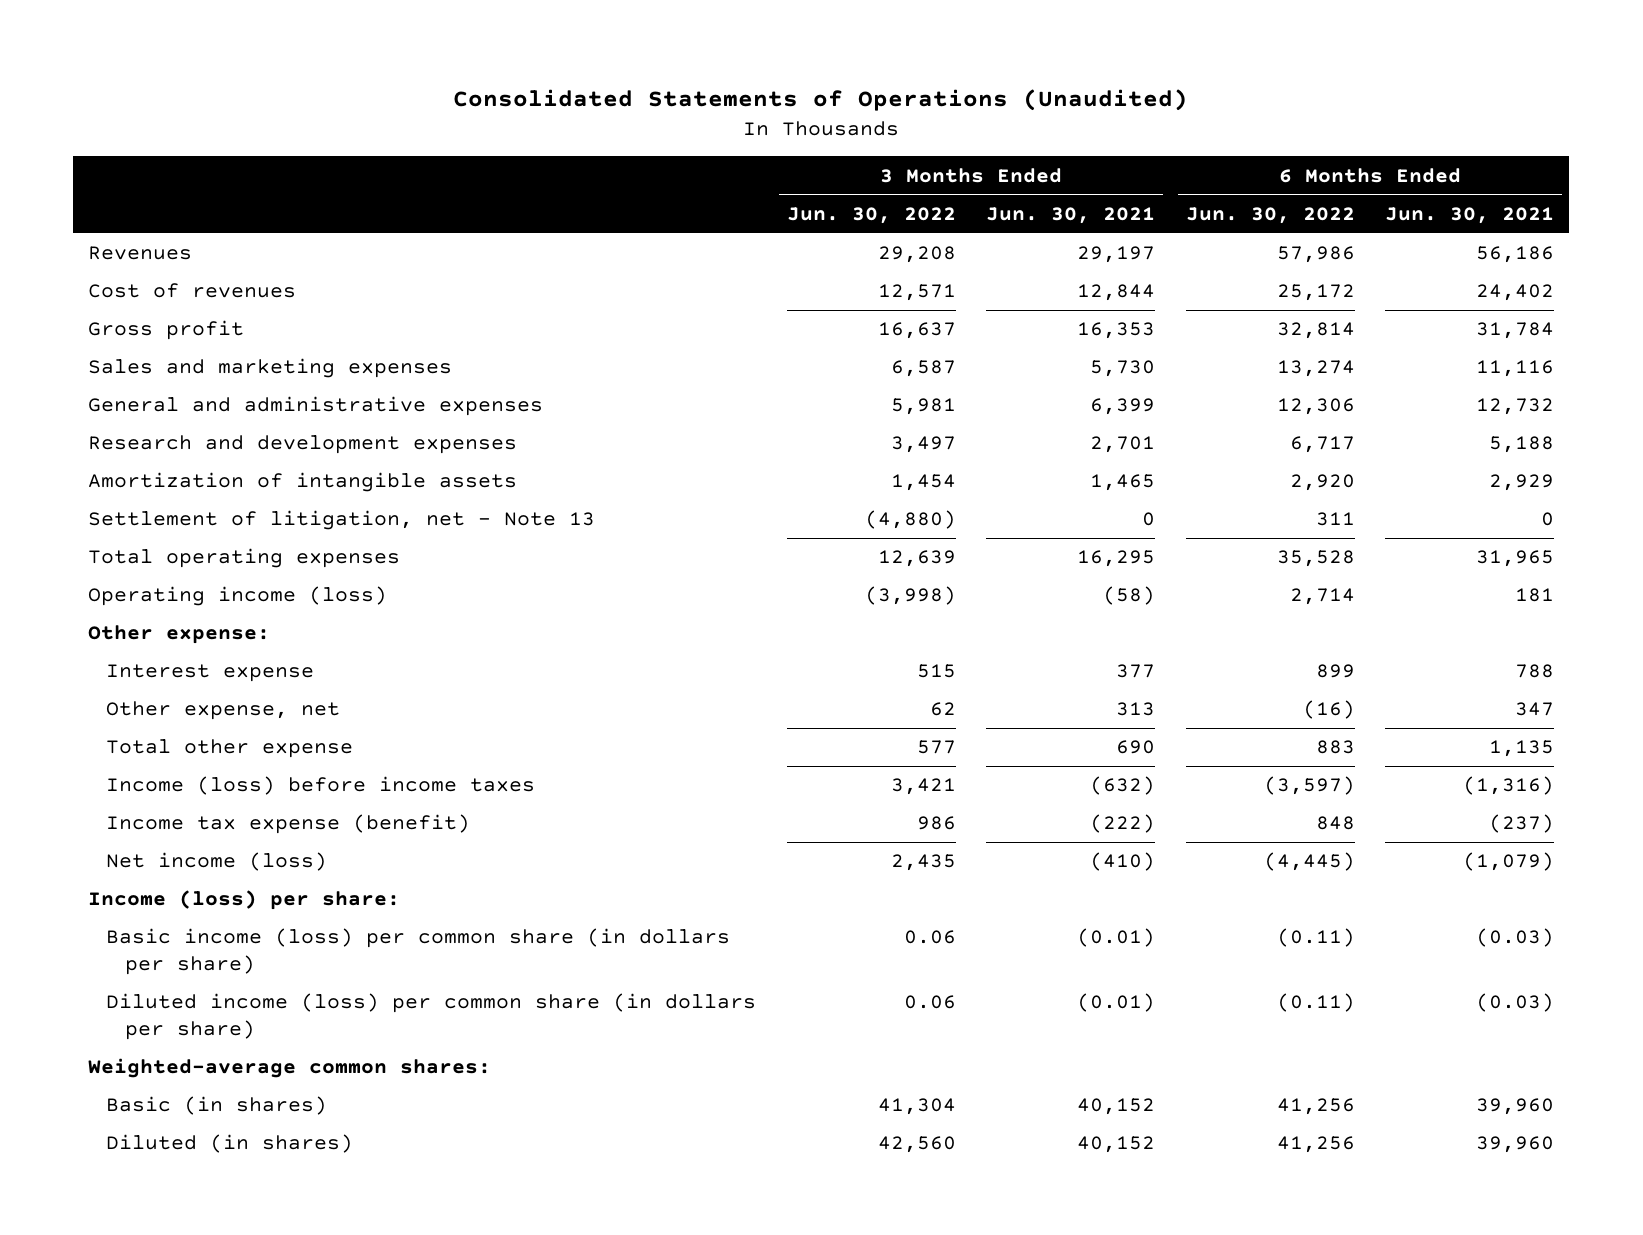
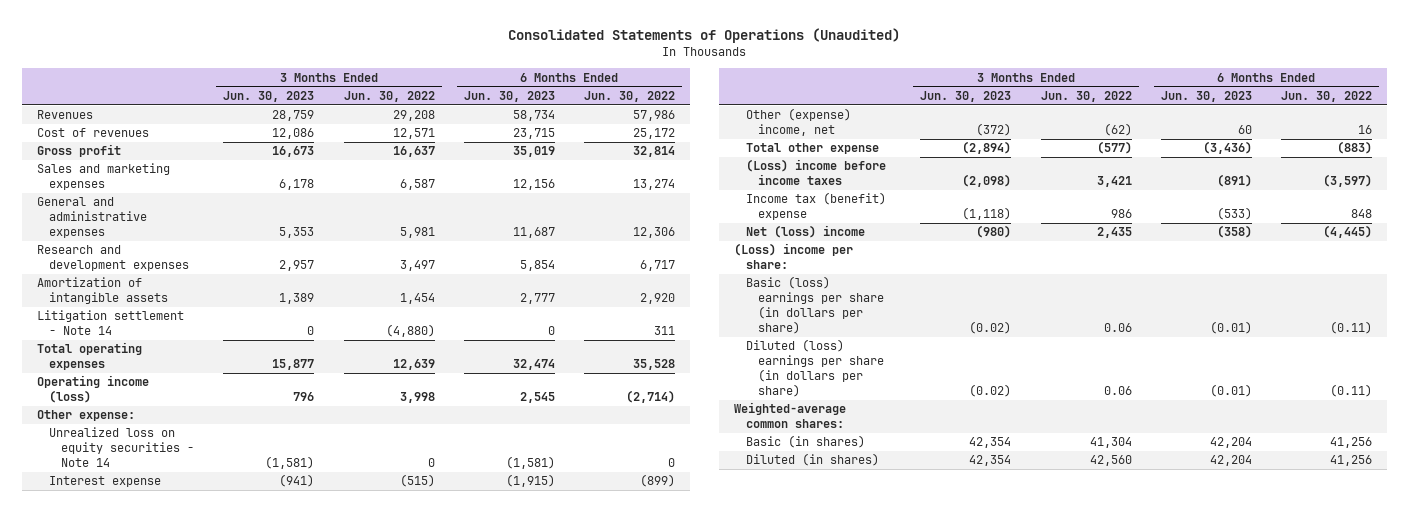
[986,206,1156,224] Jun. 30, 2021 -> none
[1385,206,1555,224] Jun. 30, 2021 -> none
none -> [223,90,315,102] Jun. 30, 2023
none -> [463,90,555,102] Jun. 30, 2023
[88,510,596,531] Settlement of litigation, net - Note 13 -> [36,310,184,336] Litigation settlement - Note 14
[864,586,956,606] (3,998) -> [399,392,435,404] 3,998
[1289,588,1355,606] 2,714 -> [626,390,676,404] (2,714)
none -> [48,427,195,468] Unrealized loss on equity securities - Note 14
[916,664,956,679] 515 -> [399,474,435,488] (515)
[1315,664,1355,679] 899 -> [640,474,676,488] (899)
[106,701,341,721] Other expense, net -> [746,108,852,137] Other (expense) income, net
[929,702,956,717] 62 -> [1103,123,1132,137] (62)
[1302,700,1355,720] (16) -> [1358,125,1373,135] 16
[916,740,956,755] 577 -> [1096,141,1132,155] (577)
[1315,740,1355,755] 883 -> [1337,141,1373,155] (883)
[106,776,536,796] Income (loss) before income taxes -> [746,159,887,186] (Loss) income before income taxes
[106,814,471,835] Income tax expense (benefit) -> [746,192,887,221] Income tax (benefit) expense
[106,852,328,872] Net income (loss) -> [746,225,866,239] Net (loss) income
[88,890,401,911] Income (loss) per share: -> [733,243,853,270] (Loss) income per share:
[106,928,731,976] Basic income (loss) per common share (in dollars per share) -> [746,276,885,334] Basic (loss) earnings per share (in dollars per share)
[106,993,757,1041] Diluted income (loss) per common share (in dollars per share) -> [746,339,885,397] Diluted (loss) earnings per share (in dollars per share)

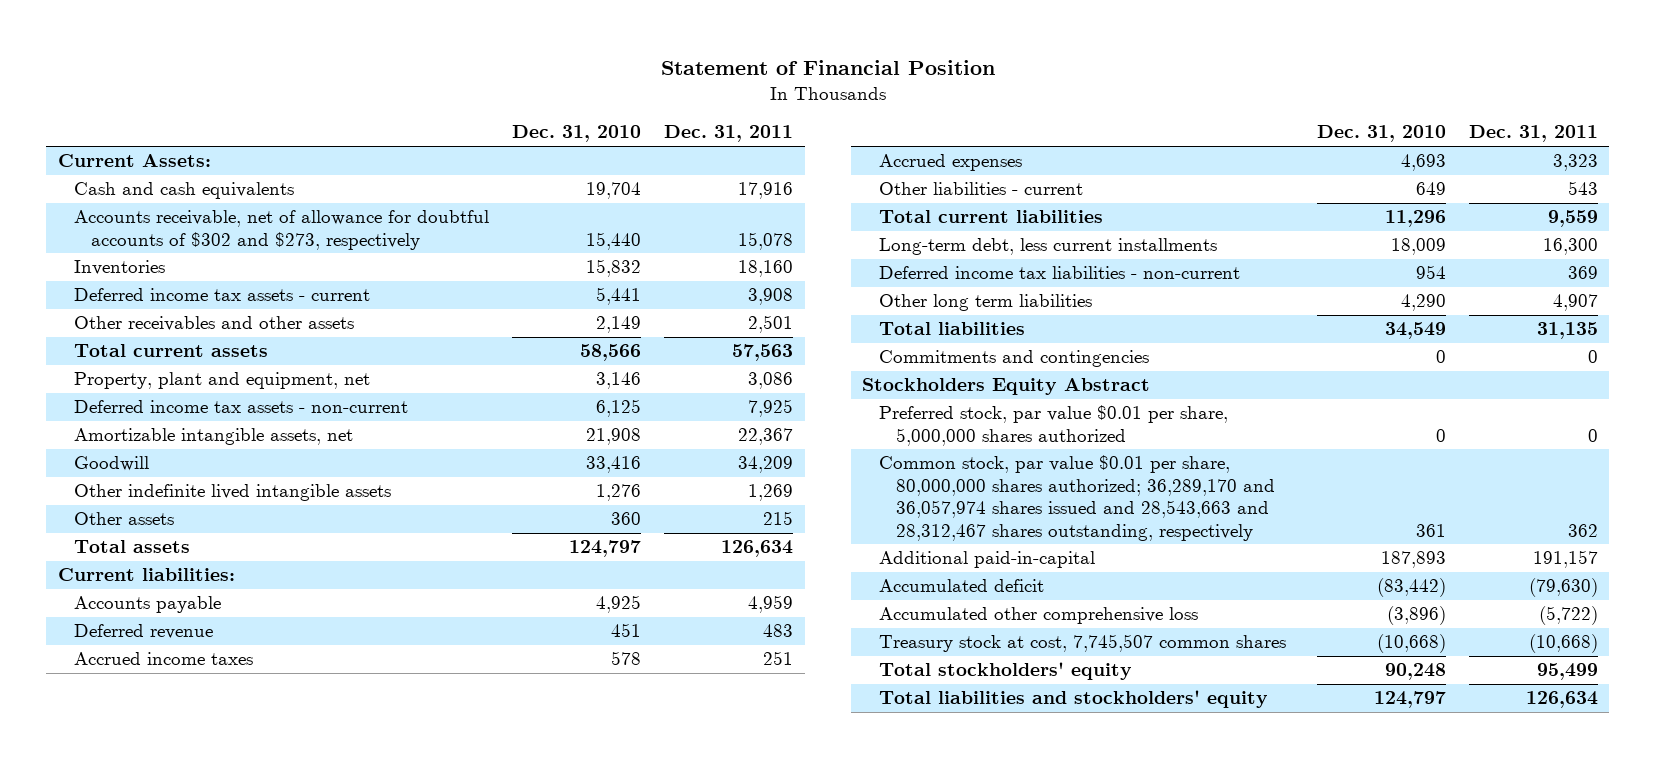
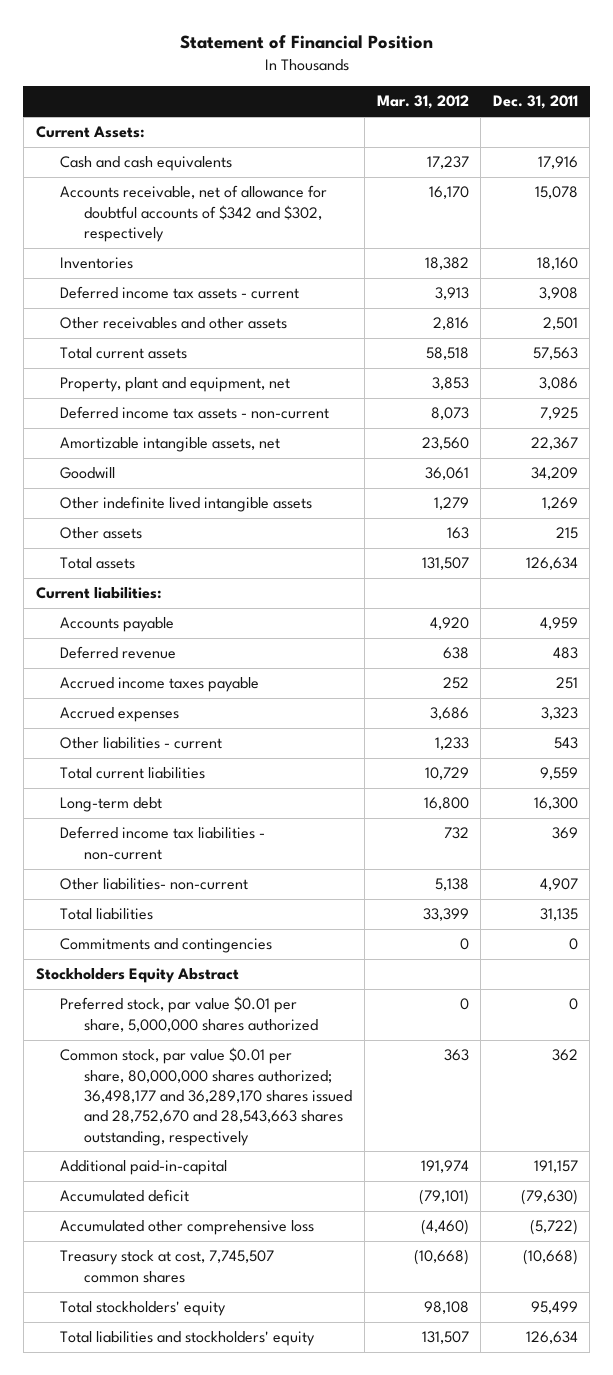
[512,125,642,143] Dec. 31, 2010 -> none
none -> [376,95,469,110] Mar. 31, 2012
[74,210,490,250] Accounts receivable, net of allowance for doubtful accounts of $302 and $273, respectively -> [59,185,327,242] Accounts receivable, net of allowance for doubtful accounts of $342 and $302, respectively
[74,652,254,666] Accrued income taxes -> [59,677,259,693] Accrued income taxes payable
[878,238,1217,256] Long-term debt, less current installments -> [59,797,162,813] Long-term debt
[878,294,1092,312] Other long term liabilities -> [59,878,248,891] Other liabilities- non-current
[878,455,1275,541] Common stock, par value $0.01 per share, 80,000,000 shares authorized; 36,289,170 and 36,057,974 shares issued and 28,543,663 and 28,312,467 shares outstanding, respectively -> [59,1047,353,1146] Common stock, par value $0.01 per share, 80,000,000 shares authorized; 36,498,177 and 36,289,170 shares issued and 28,752,670 and 28,543,663 shares outstanding, respectively

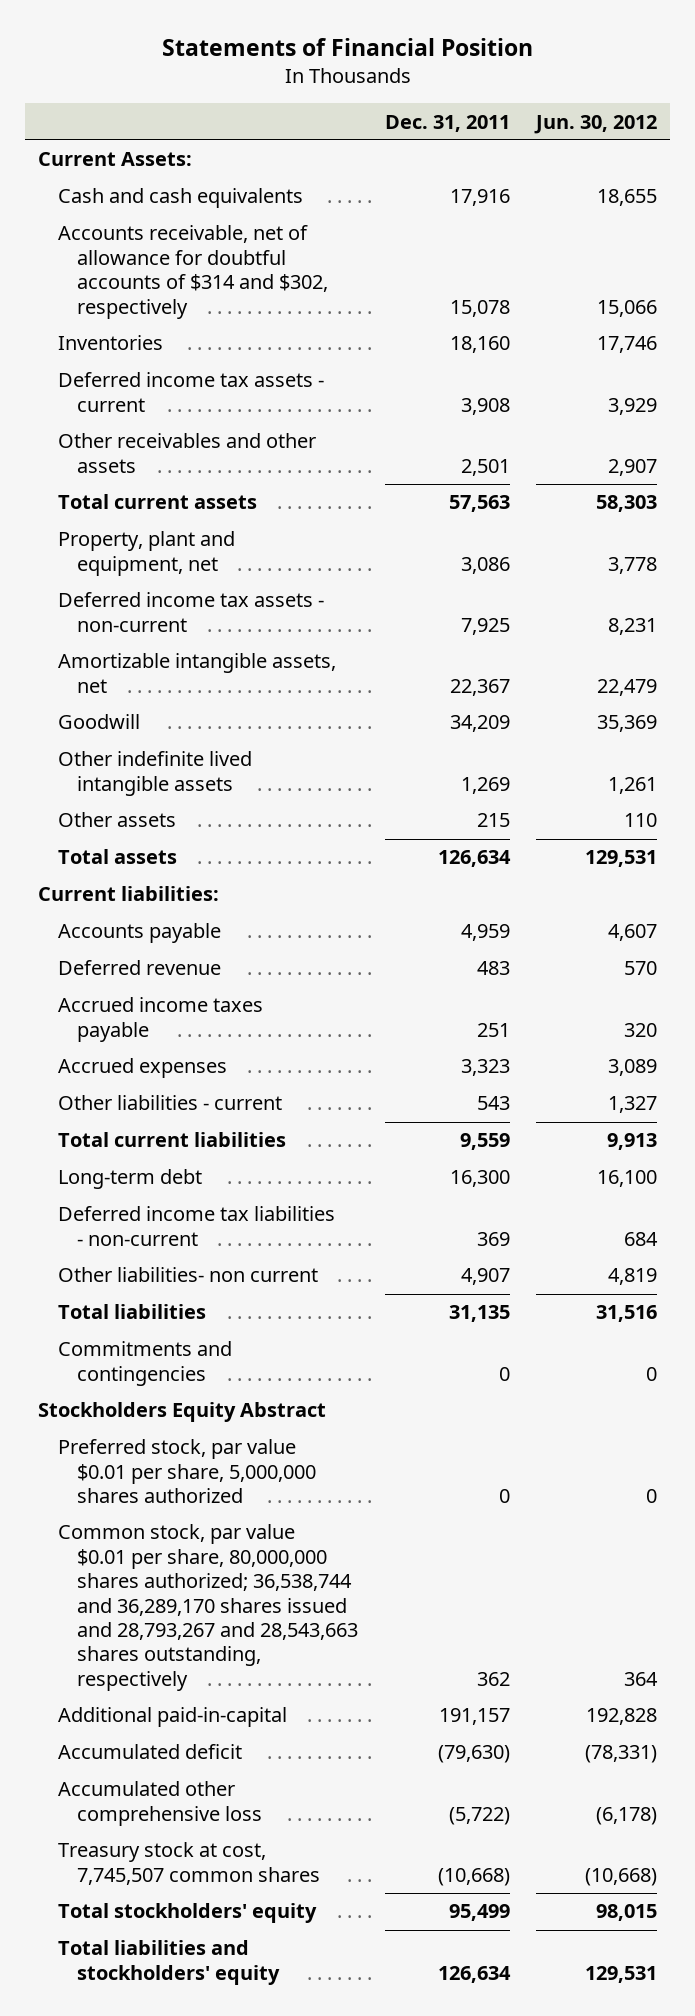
[179,35,433,50] Statement of Financial Position -> [161,38,533,57] Statements of Financial Position
[376,95,469,110] Mar. 31, 2012 -> none
none -> [534,114,658,134] Jun. 30, 2012
[59,185,327,242] Accounts receivable, net of allowance for doubtful accounts of $342 and $302, respectively -> [57,225,329,319] Accounts receivable, net of allowance for doubtful accounts of $314 and $302, respectively
[59,878,248,891] Other liabilities- non-current -> [57,1267,318,1283] Other liabilities- non current
[59,1047,353,1146] Common stock, par value $0.01 per share, 80,000,000 shares authorized; 36,498,177 and 36,289,170 shares issued and 28,752,670 and 28,543,663 shares outstanding, respectively -> [57,1524,359,1691] Common stock, par value $0.01 per share, 80,000,000 shares authorized; 36,538,744 and 36,289,170 shares issued and 28,793,267 and 28,543,663 shares outstanding, respectively

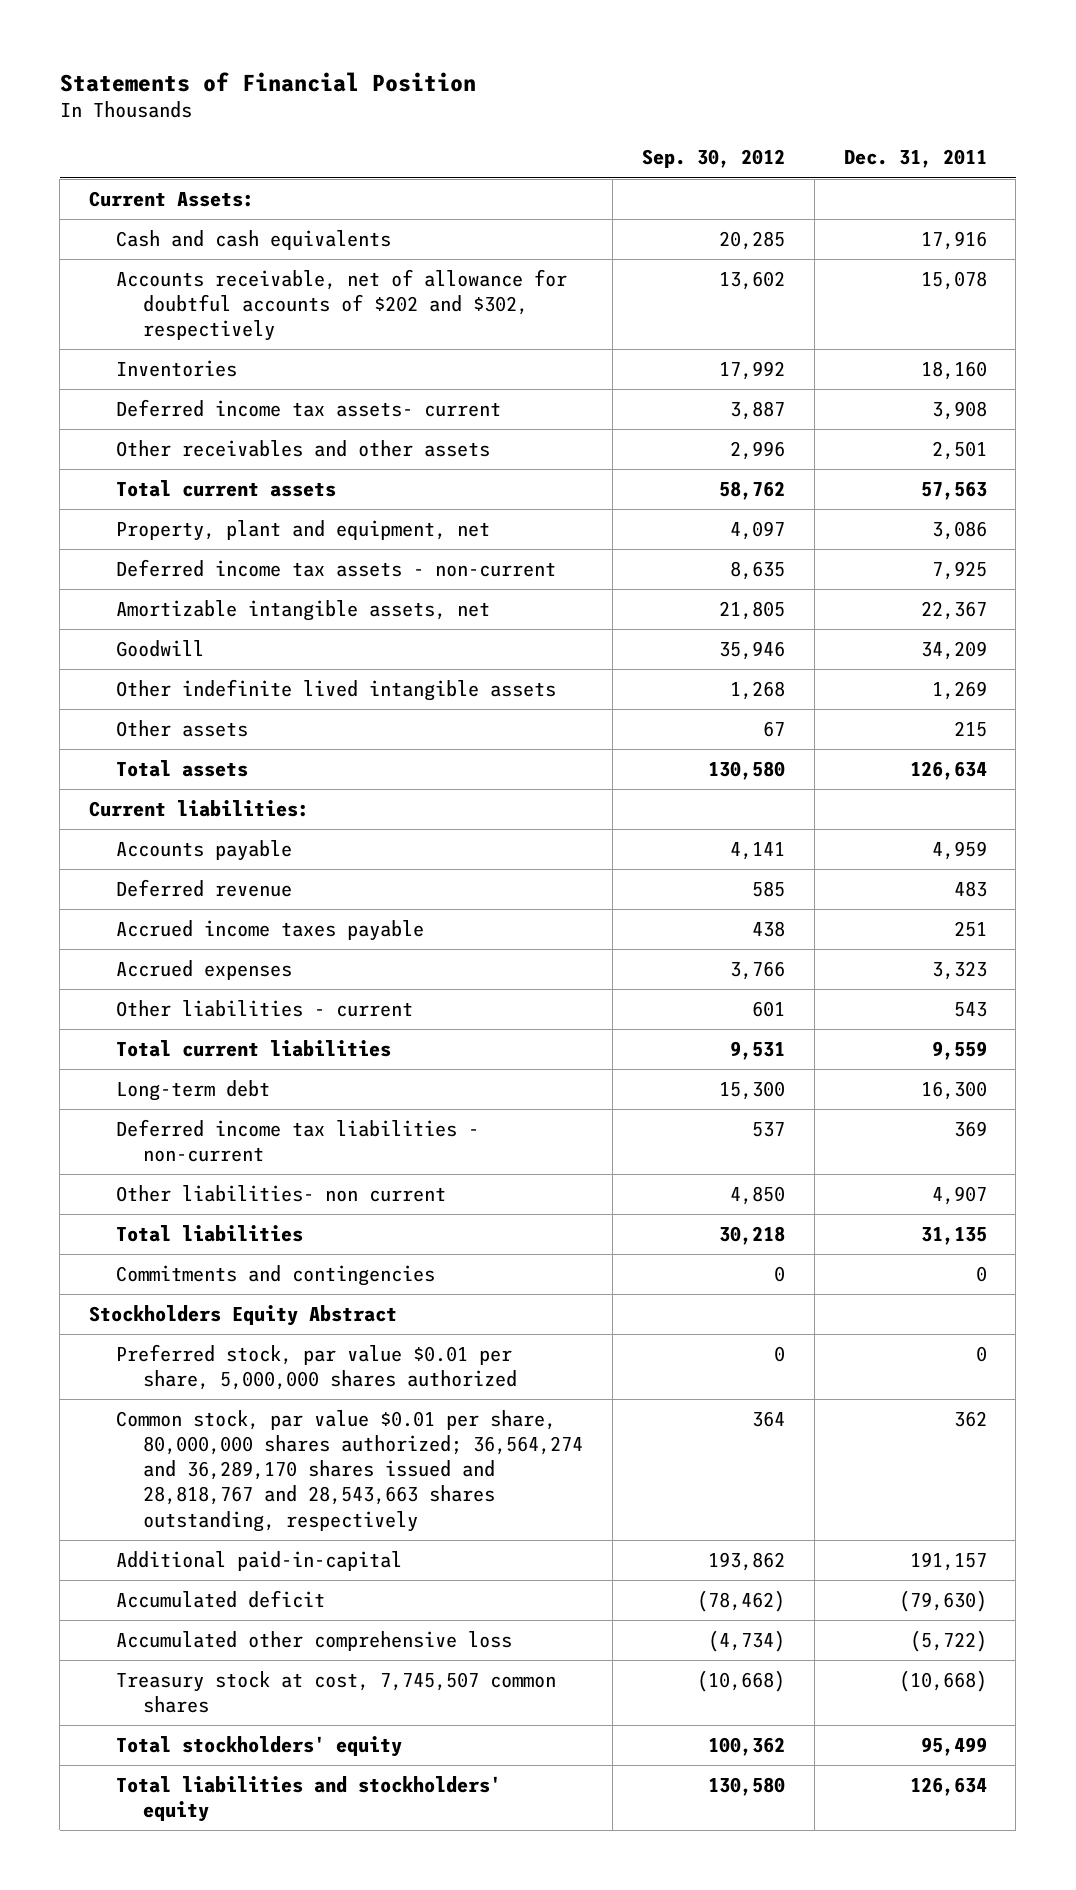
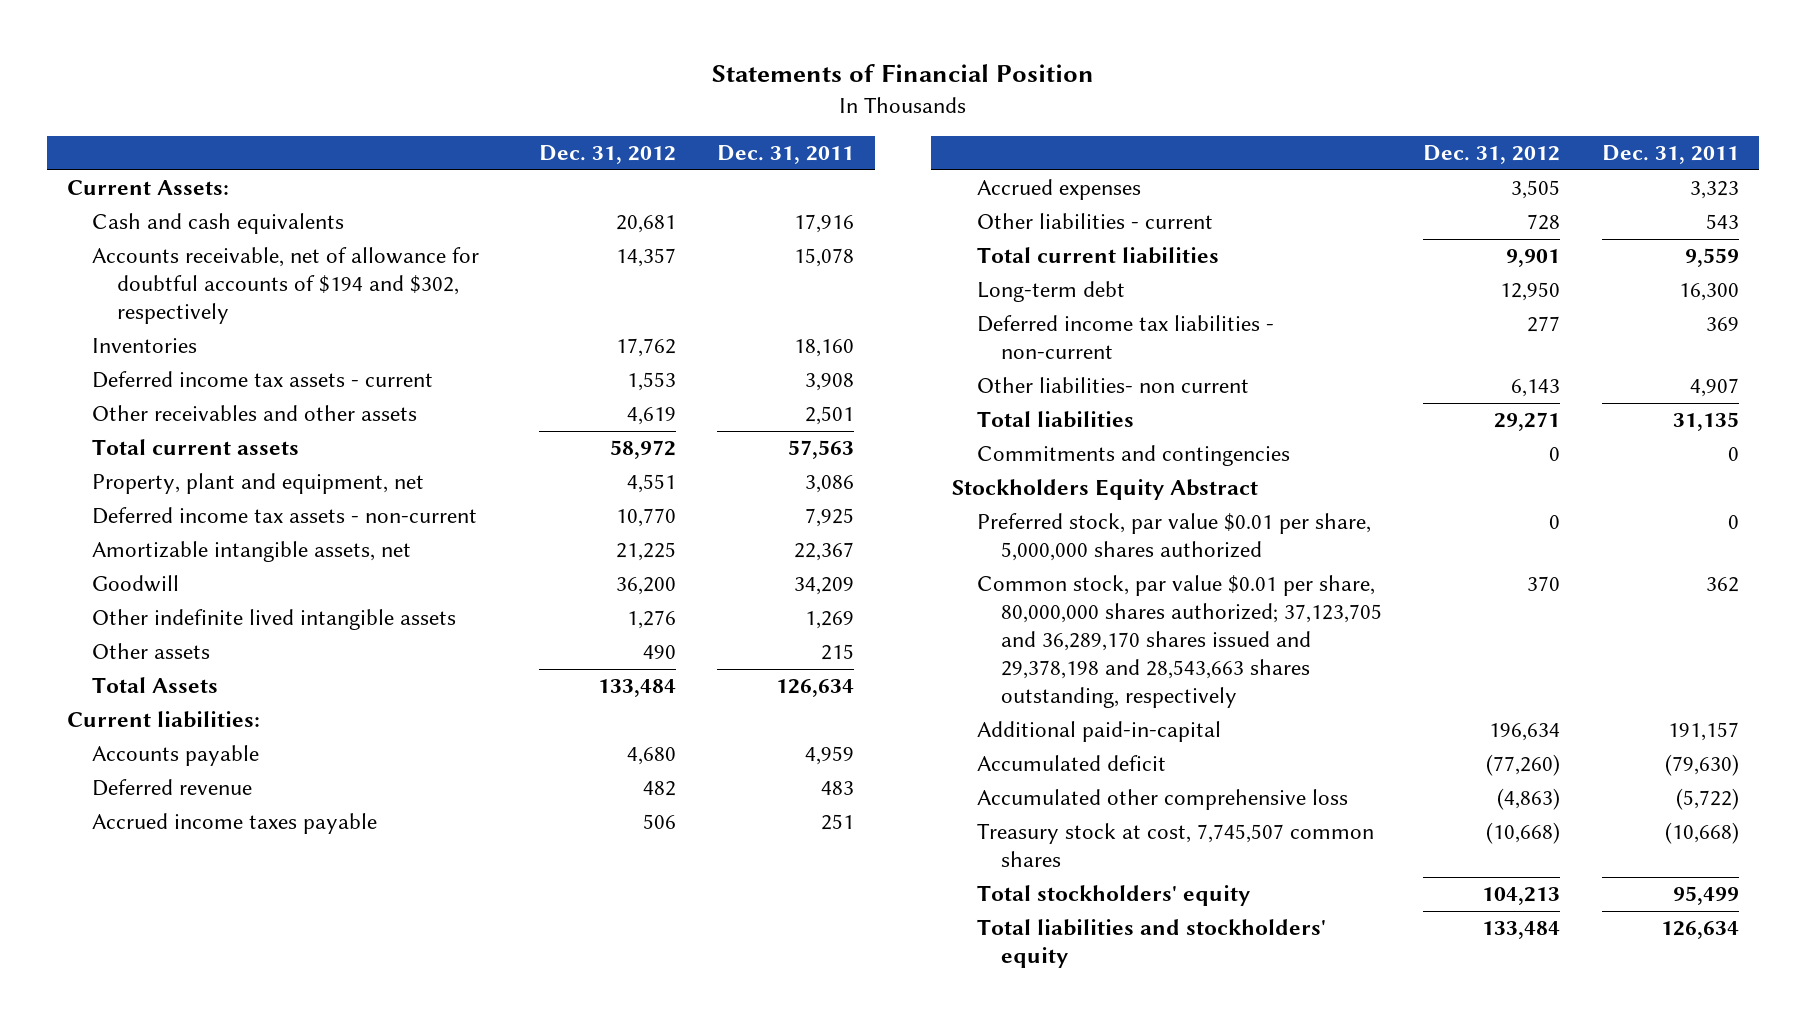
[641,149,785,169] Sep. 30, 2012 -> none
none -> [538,145,676,165] Dec. 31, 2012
[116,269,568,342] Accounts receivable, net of allowance for doubtful accounts of $202 and $302, respectively -> [92,247,480,325] Accounts receivable, net of allowance for doubtful accounts of $194 and $302, respectively
[116,399,502,418] Deferred income tax assets- current -> [92,371,434,389] Deferred income tax assets - current
[116,760,249,778] Total assets -> [92,677,219,694] Total Assets
[116,1410,584,1532] Common stock, par value $0.01 per share, 80,000,000 shares authorized; 36,564,274 and 36,289,170 shares issued and 28,818,767 and 28,543,663 shares outstanding, respectively -> [976,575,1383,709] Common stock, par value $0.01 per share, 80,000,000 shares authorized; 37,123,705 and 36,289,170 shares issued and 29,378,198 and 28,543,663 shares outstanding, respectively

